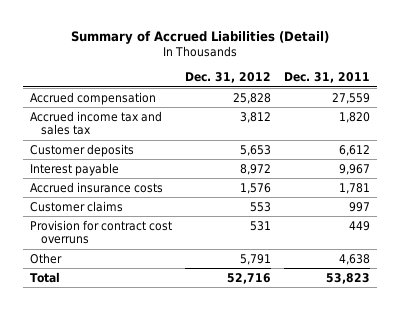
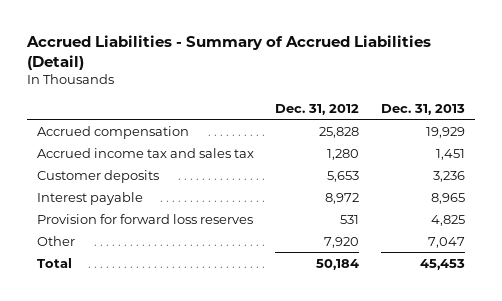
[71,30,330,44] Summary of Accrued Liabilities (Detail) -> [25,34,431,70] Accrued Liabilities - Summary of Accrued Liabilities (Detail)
[284,72,371,84] Dec. 31, 2011 -> none
none -> [380,103,465,115] Dec. 31, 2013
[240,111,272,123] 3,812 -> [327,148,360,160] 1,280
[29,181,163,193] Accrued insurance costs -> none
[29,200,123,212] Customer claims -> none
[29,219,172,245] Provision for contract cost overruns -> [37,213,254,224] Provision for forward loss reserves
[240,253,272,265] 5,791 -> [324,236,360,248] 7,920
[227,272,272,284] 52,716 -> [316,258,360,270] 50,184

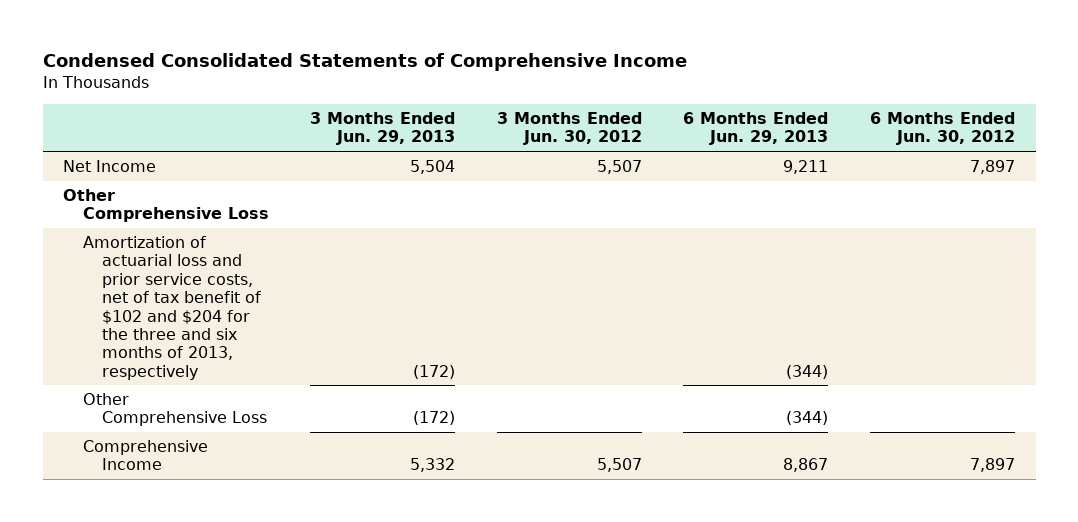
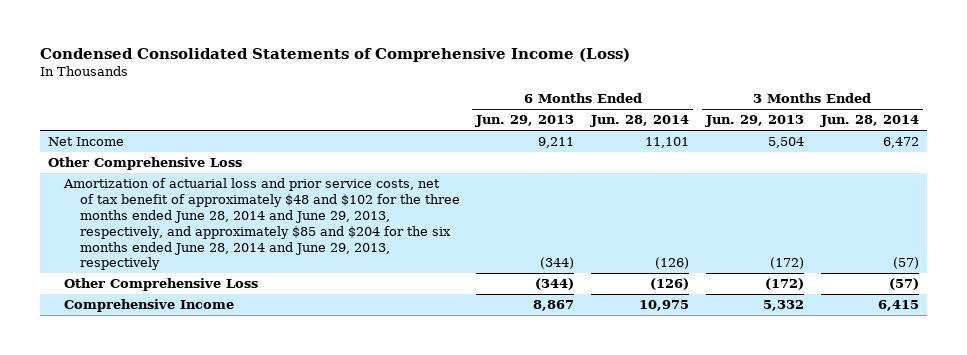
[42,52,687,71] Condensed Consolidated Statements of Comprehensive Income -> [39,48,630,63] Condensed Consolidated Statements of Comprehensive Income (Loss)
[496,112,642,146] 3 Months Ended Jun. 30, 2012 -> none
[869,112,1015,146] 6 Months Ended Jun. 30, 2012 -> none
none -> [590,115,690,128] Jun. 28, 2014
none -> [819,115,919,128] Jun. 28, 2014
[82,236,261,380] Amortization of actuarial loss and prior service costs, net of tax benefit of $102 and $204 for the three and six months of 2013, respectively -> [62,178,460,271] Amortization of actuarial loss and prior service costs, net of tax benefit of approximately $48 and $102 for the three months ended June 28, 2014 and June 29, 2013, respectively, and approximately $85 and $204 for the six months ended June 28, 2014 and June 29, 2013, respectively

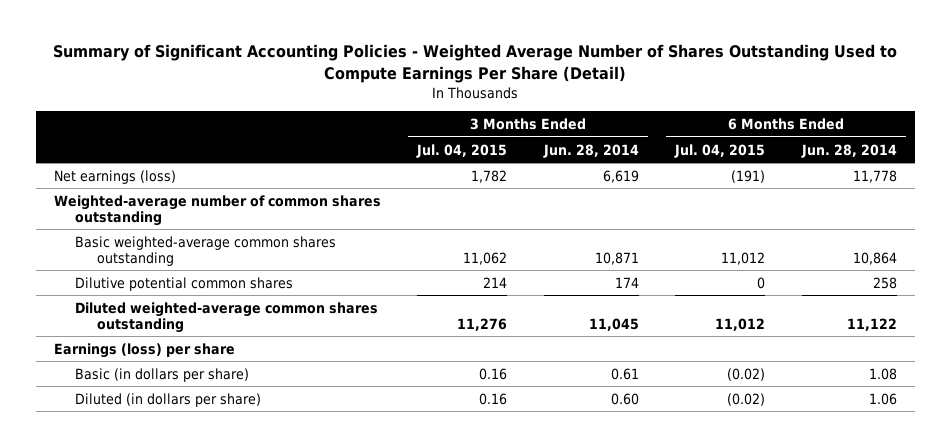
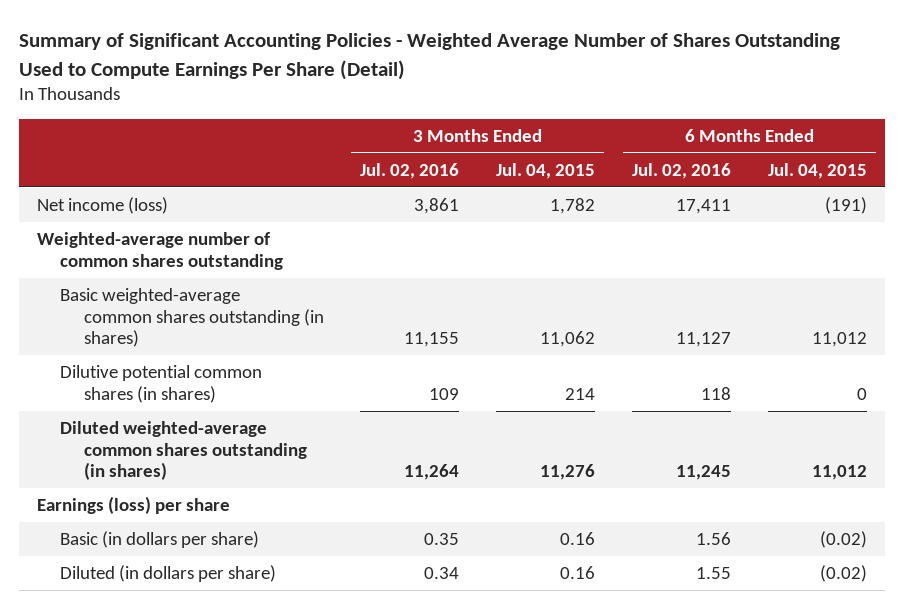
[542,143,639,158] Jun. 28, 2014 -> none
[800,143,897,158] Jun. 28, 2014 -> none
none -> [360,162,460,179] Jul. 02, 2016
none -> [632,162,732,179] Jul. 02, 2016
[54,169,177,184] Net earnings (loss) -> [37,196,169,214] Net income (loss)
[75,235,337,266] Basic weighted-average common shares outstanding -> [60,287,324,348] Basic weighted-average common shares outstanding (in shares)
[75,276,294,291] Dilutive potential common shares -> [60,364,263,403] Dilutive potential common shares (in shares)
[75,301,379,333] Diluted weighted-average common shares outstanding -> [60,420,307,481] Diluted weighted-average common shares outstanding (in shares)

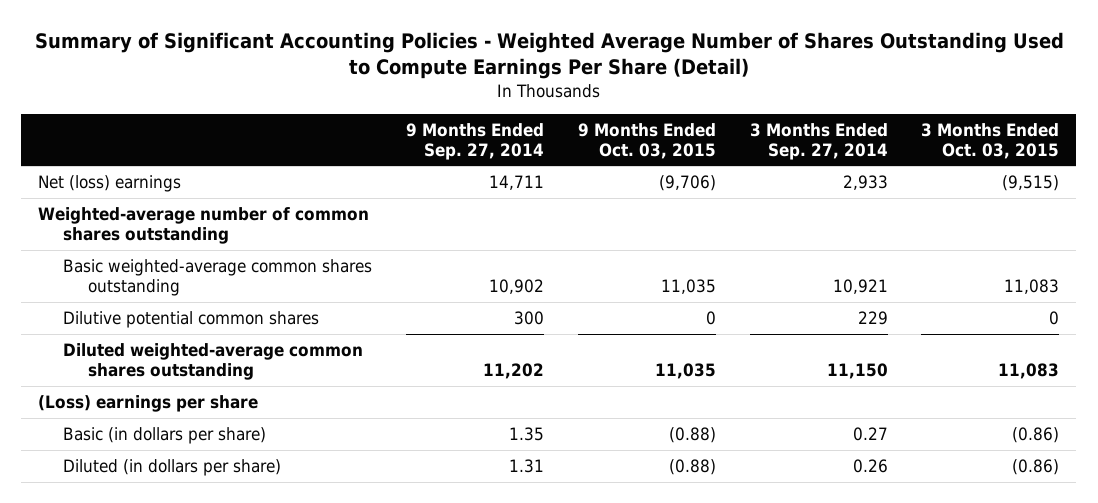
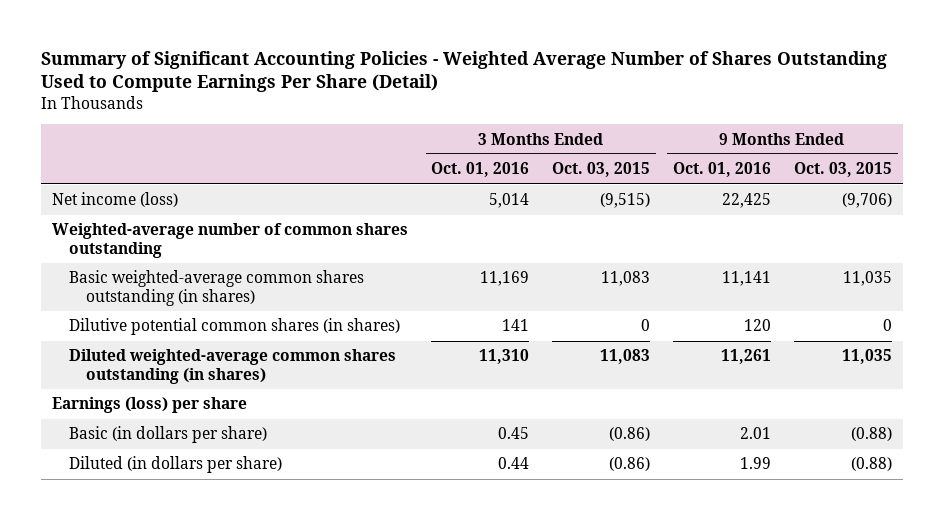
[405,122,544,160] 9 Months Ended Sep. 27, 2014 -> none
[749,122,888,160] 3 Months Ended Sep. 27, 2014 -> none
none -> [431,162,530,178] Oct. 01, 2016
none -> [672,162,771,178] Oct. 01, 2016
[38,175,182,193] Net (loss) earnings -> [52,192,179,208] Net income (loss)
[63,259,373,297] Basic weighted-average common shares outstanding -> [69,270,365,306] Basic weighted-average common shares outstanding (in shares)
[63,311,320,329] Dilutive potential common shares -> [69,318,401,336] Dilutive potential common shares (in shares)
[63,343,364,381] Diluted weighted-average common shares outstanding -> [69,349,397,384] Diluted weighted-average common shares outstanding (in shares)
[38,395,259,413] (Loss) earnings per share -> [52,397,248,414] Earnings (loss) per share

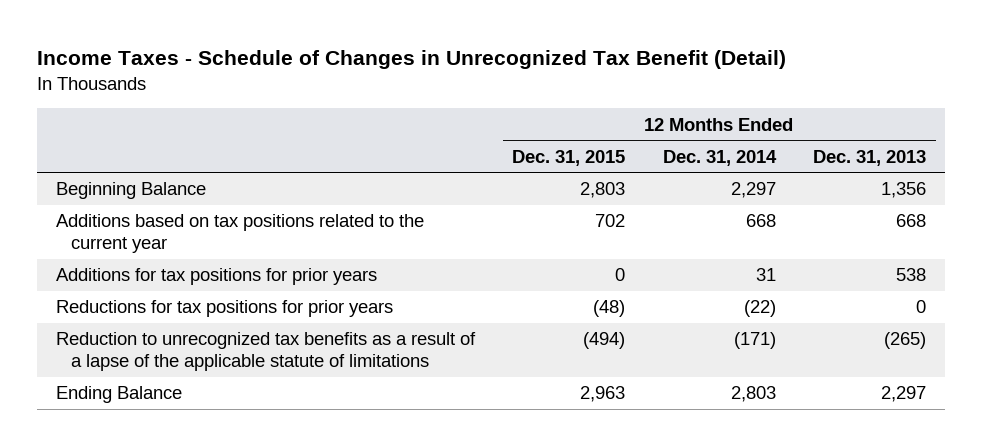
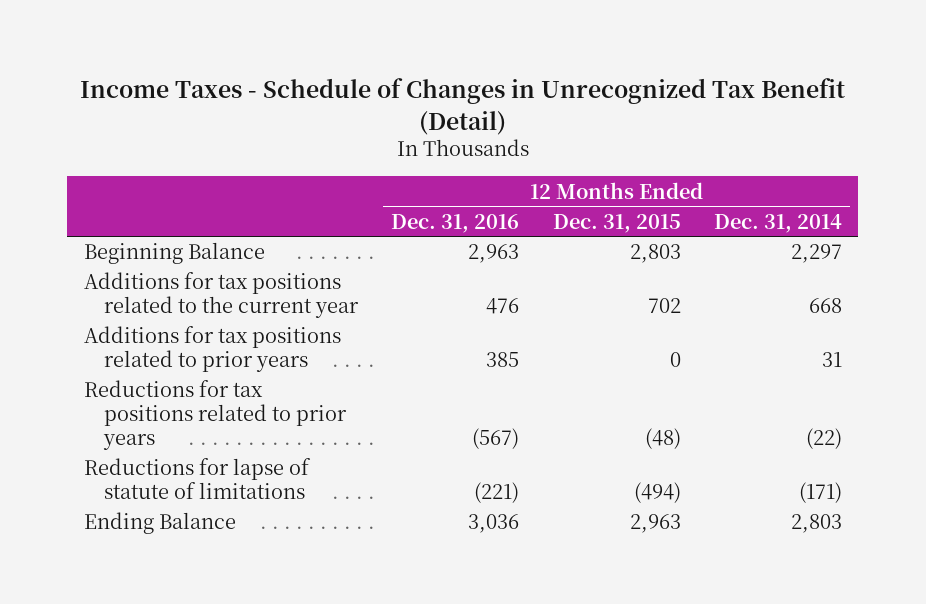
[813,149,927,166] Dec. 31, 2013 -> none
none -> [391,213,520,233] Dec. 31, 2016
[55,214,424,253] Additions based on tax positions related to the current year -> [84,272,360,319] Additions for tax positions related to the current year
[55,268,377,286] Additions for tax positions for prior years -> [84,326,342,373] Additions for tax positions related to prior years
[55,300,393,318] Reductions for tax positions for prior years -> [84,380,348,451] Reductions for tax positions related to prior years
[55,332,476,371] Reduction to unrecognized tax benefits as a result of a lapse of the applicable statute of limitations -> [84,458,312,500] Reductions for lapse of statute of limitations

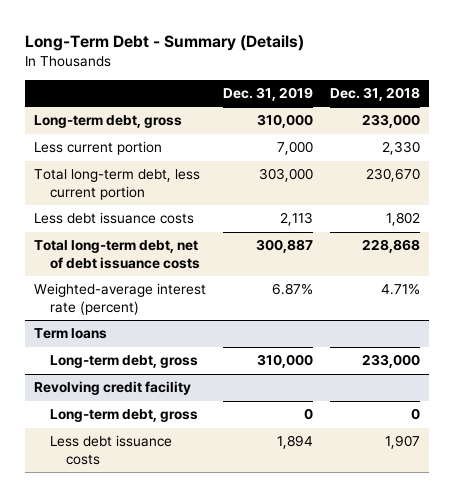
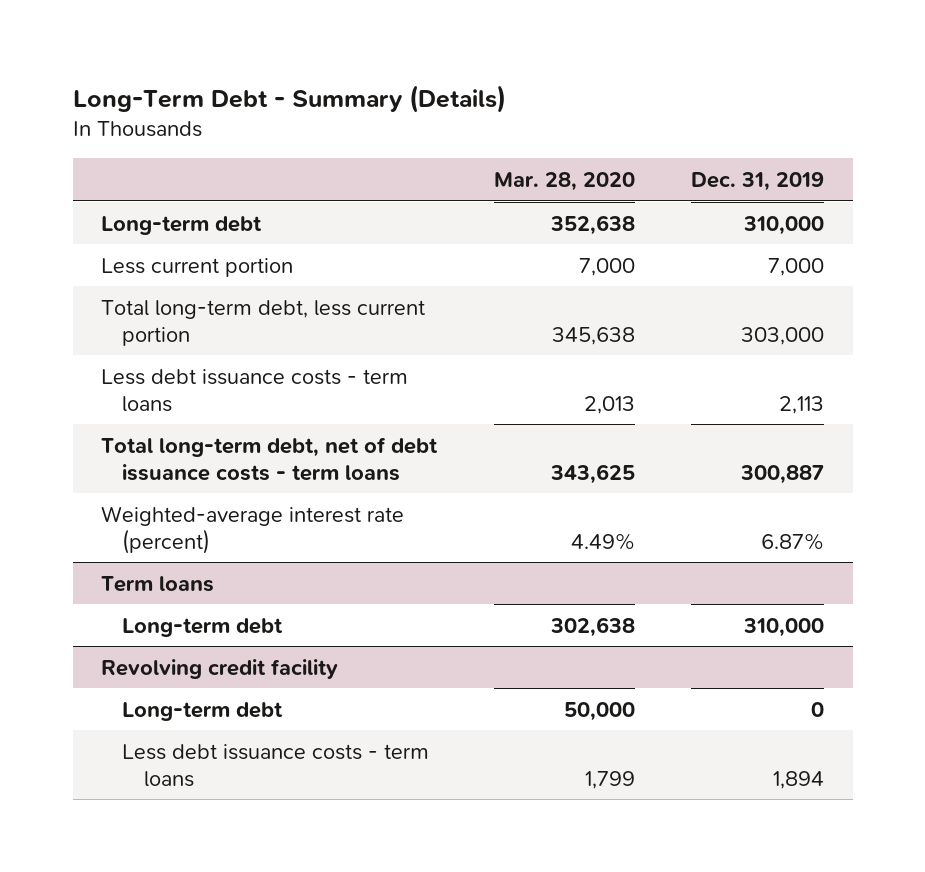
[330,87,421,102] Dec. 31, 2018 -> none
none -> [493,171,635,191] Mar. 28, 2020
[33,115,182,129] Long-term debt, gross -> [101,215,263,235] Long-term debt
[33,212,194,225] Less debt issuance costs -> [101,368,409,412] Less debt issuance costs - term loans
[33,240,200,269] Total long-term debt, net of debt issuance costs -> [101,436,439,481] Total long-term debt, net of debt issuance costs - term loans
[49,355,198,369] Long-term debt, gross -> [122,617,284,637] Long-term debt
[49,409,198,423] Long-term debt, gross -> [122,701,284,721] Long-term debt
[49,435,172,465] Less debt issuance costs -> [122,743,430,787] Less debt issuance costs - term loans

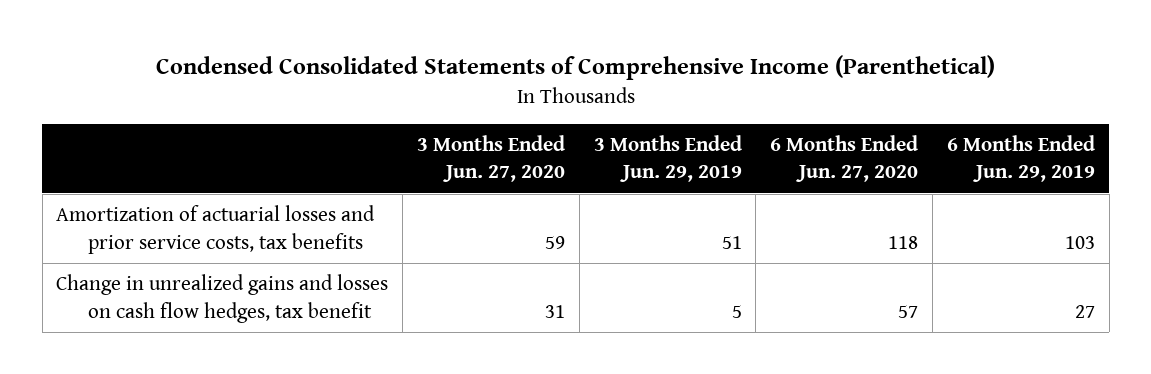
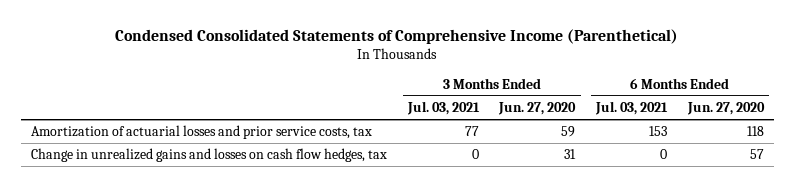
[593,135,742,183] 3 Months Ended Jun. 29, 2019 -> none
[946,135,1095,183] 6 Months Ended Jun. 29, 2019 -> none
none -> [406,101,480,116] Jul. 03, 2021
none -> [595,101,669,116] Jul. 03, 2021
[56,205,376,254] Amortization of actuarial losses and prior service costs, tax benefits -> [30,125,372,140] Amortization of actuarial losses and prior service costs, tax
[56,274,389,323] Change in unrealized gains and losses on cash flow hedges, tax benefit -> [30,148,387,163] Change in unrealized gains and losses on cash flow hedges, tax

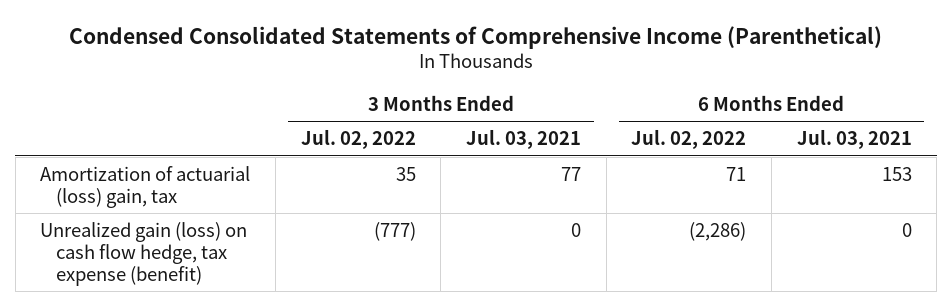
[498,102,577,116] Jun. 27, 2020 -> none
[686,102,765,116] Jun. 27, 2020 -> none
none -> [300,129,416,150] Jul. 02, 2022
none -> [631,129,747,150] Jul. 02, 2022
[30,125,372,140] Amortization of actuarial losses and prior service costs, tax -> [40,165,251,208] Amortization of actuarial (loss) gain, tax
[30,148,387,163] Change in unrealized gains and losses on cash flow hedges, tax -> [40,221,248,286] Unrealized gain (loss) on cash flow hedge, tax expense (benefit)

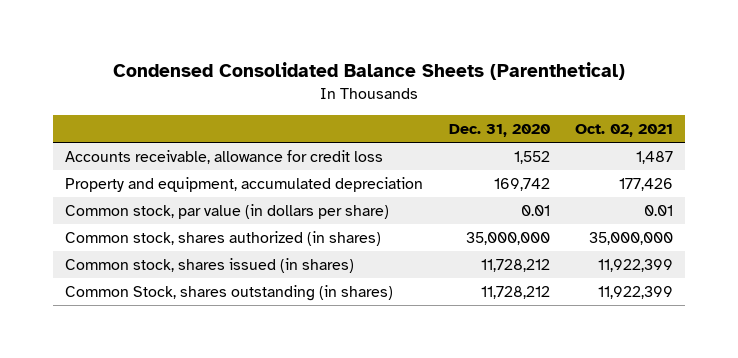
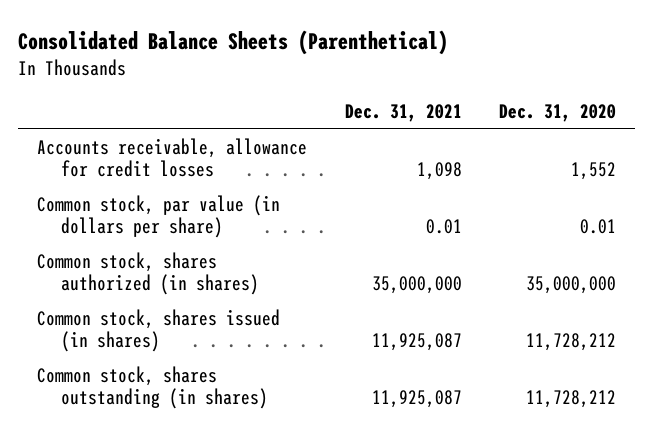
[113,62,626,81] Condensed Consolidated Balance Sheets (Parenthetical) -> [18,29,449,55] Consolidated Balance Sheets (Parenthetical)
[574,123,673,137] Oct. 02, 2021 -> none
none -> [344,104,462,123] Dec. 31, 2021
[65,177,424,193] Property and equipment, accumulated depreciation -> none
[65,150,384,165] Accounts receivable, allowance for credit loss -> [37,137,308,178] Accounts receivable, allowance for credit losses
[65,285,394,302] Common Stock, shares outstanding (in shares) -> [37,365,269,410] Common stock, shares outstanding (in shares)

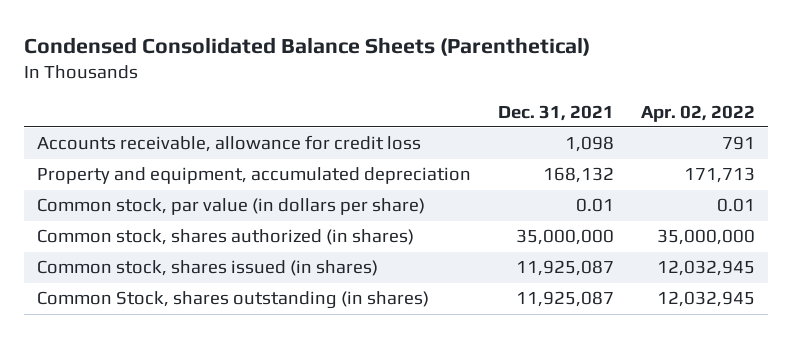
[18,29,449,55] Consolidated Balance Sheets (Parenthetical) -> [23,36,590,56] Condensed Consolidated Balance Sheets (Parenthetical)
[499,104,617,123] Dec. 31, 2020 -> none
none -> [640,104,755,122] Apr. 02, 2022
[37,137,308,178] Accounts receivable, allowance for credit losses -> [37,135,422,153] Accounts receivable, allowance for credit loss
none -> [37,167,472,185] Property and equipment, accumulated depreciation
[37,365,269,410] Common stock, shares outstanding (in shares) -> [37,291,430,310] Common Stock, shares outstanding (in shares)

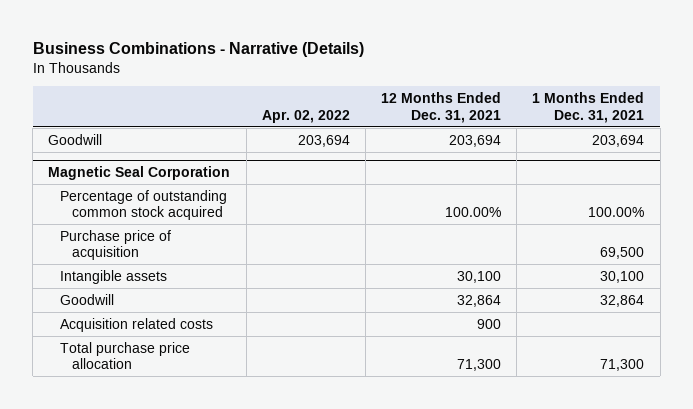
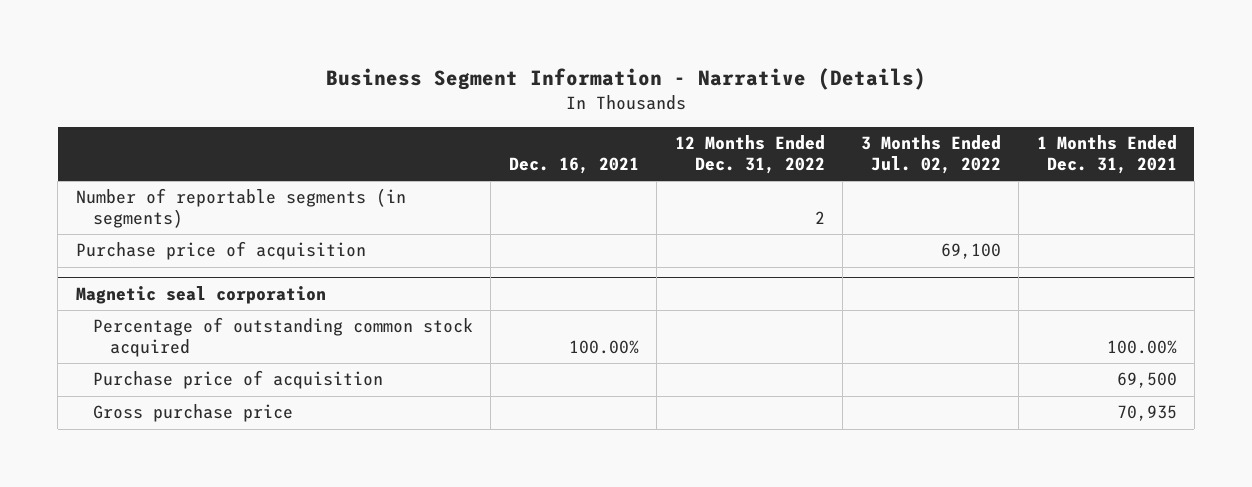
[32,42,364,58] Business Combinations - Narrative (Details) -> [326,68,927,91] Business Segment Information - Narrative (Details)
[261,109,350,123] Apr. 02, 2022 -> none
[381,92,502,123] 12 Months Ended Dec. 31, 2021 -> none
none -> [508,157,639,175] Dec. 16, 2021
none -> [674,135,825,175] 12 Months Ended Dec. 31, 2022
none -> [860,135,1001,175] 3 Months Ended Jul. 02, 2022
[48,133,103,145] Goodwill -> none
none -> [75,188,406,229] Number of reportable segments (in segments)
none -> [75,241,366,261] Purchase price of acquisition
[48,165,231,180] Magnetic Seal Corporation -> [75,285,326,304] Magnetic seal corporation
[60,269,168,284] Intangible assets -> none
[60,293,115,305] Goodwill -> none
[60,317,214,332] Acquisition related costs -> none
[60,341,191,370] Total purchase price allocation -> [92,404,293,423] Gross purchase price
[600,359,645,372] 71,300 -> [1116,405,1177,422] 70,935

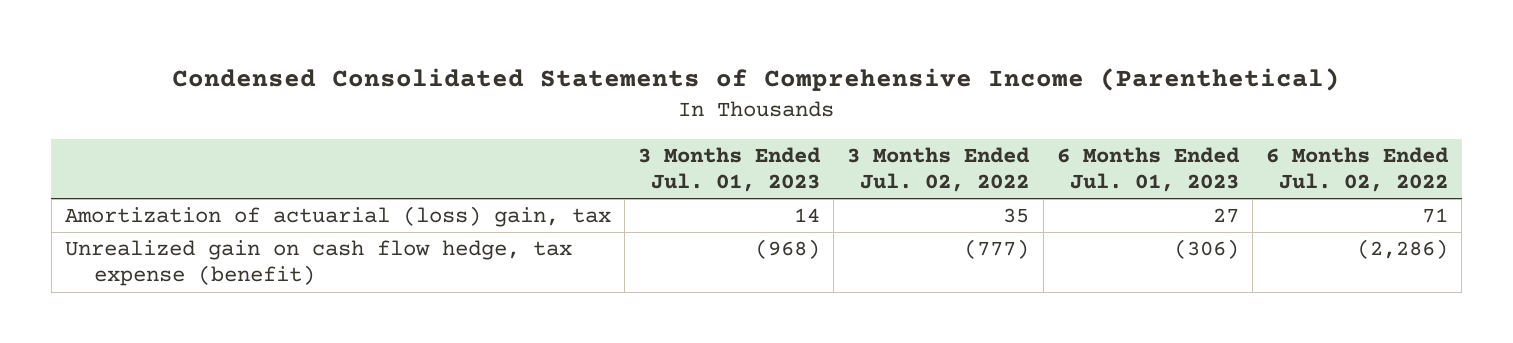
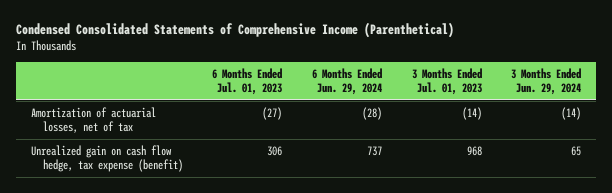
[847,146,1031,193] 3 Months Ended Jul. 02, 2022 -> none
[1266,146,1450,193] 6 Months Ended Jul. 02, 2022 -> none
none -> [311,67,382,96] 6 Months Ended Jun. 29, 2024
none -> [511,67,582,96] 3 Months Ended Jun. 29, 2024
[64,206,611,228] Amortization of actuarial (loss) gain, tax -> [30,106,156,134] Amortization of actuarial losses, net of tax
[794,208,821,223] 14 -> [461,106,482,120] (14)
[1212,208,1239,224] 27 -> [262,106,283,120] (27)
[755,239,821,260] (968) -> [466,145,482,156] 968
[1173,239,1239,260] (306) -> [267,145,283,156] 306

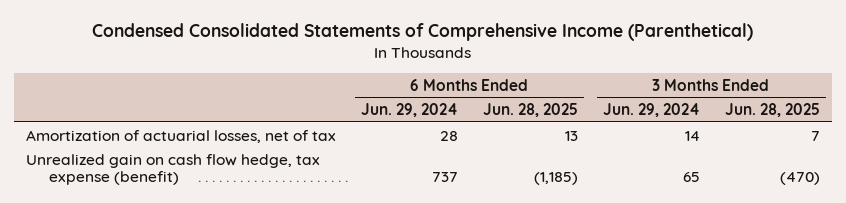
[212,67,283,96] 6 Months Ended Jul. 01, 2023 -> none
[411,67,482,96] 3 Months Ended Jul. 01, 2023 -> none
none -> [482,103,578,118] Jun. 28, 2025
none -> [724,103,820,118] Jun. 28, 2025
[361,106,382,120] (28) -> [439,130,458,141] 28
[561,106,582,120] (14) -> [684,130,700,141] 14

